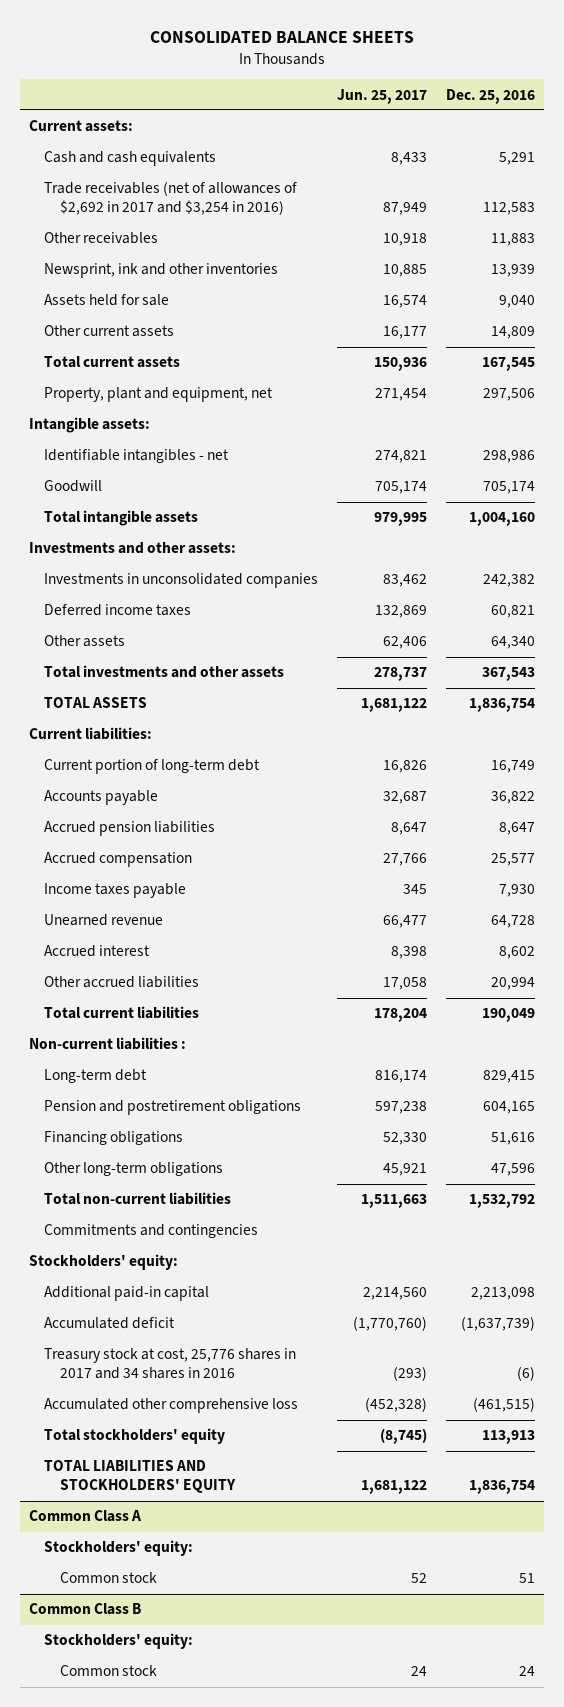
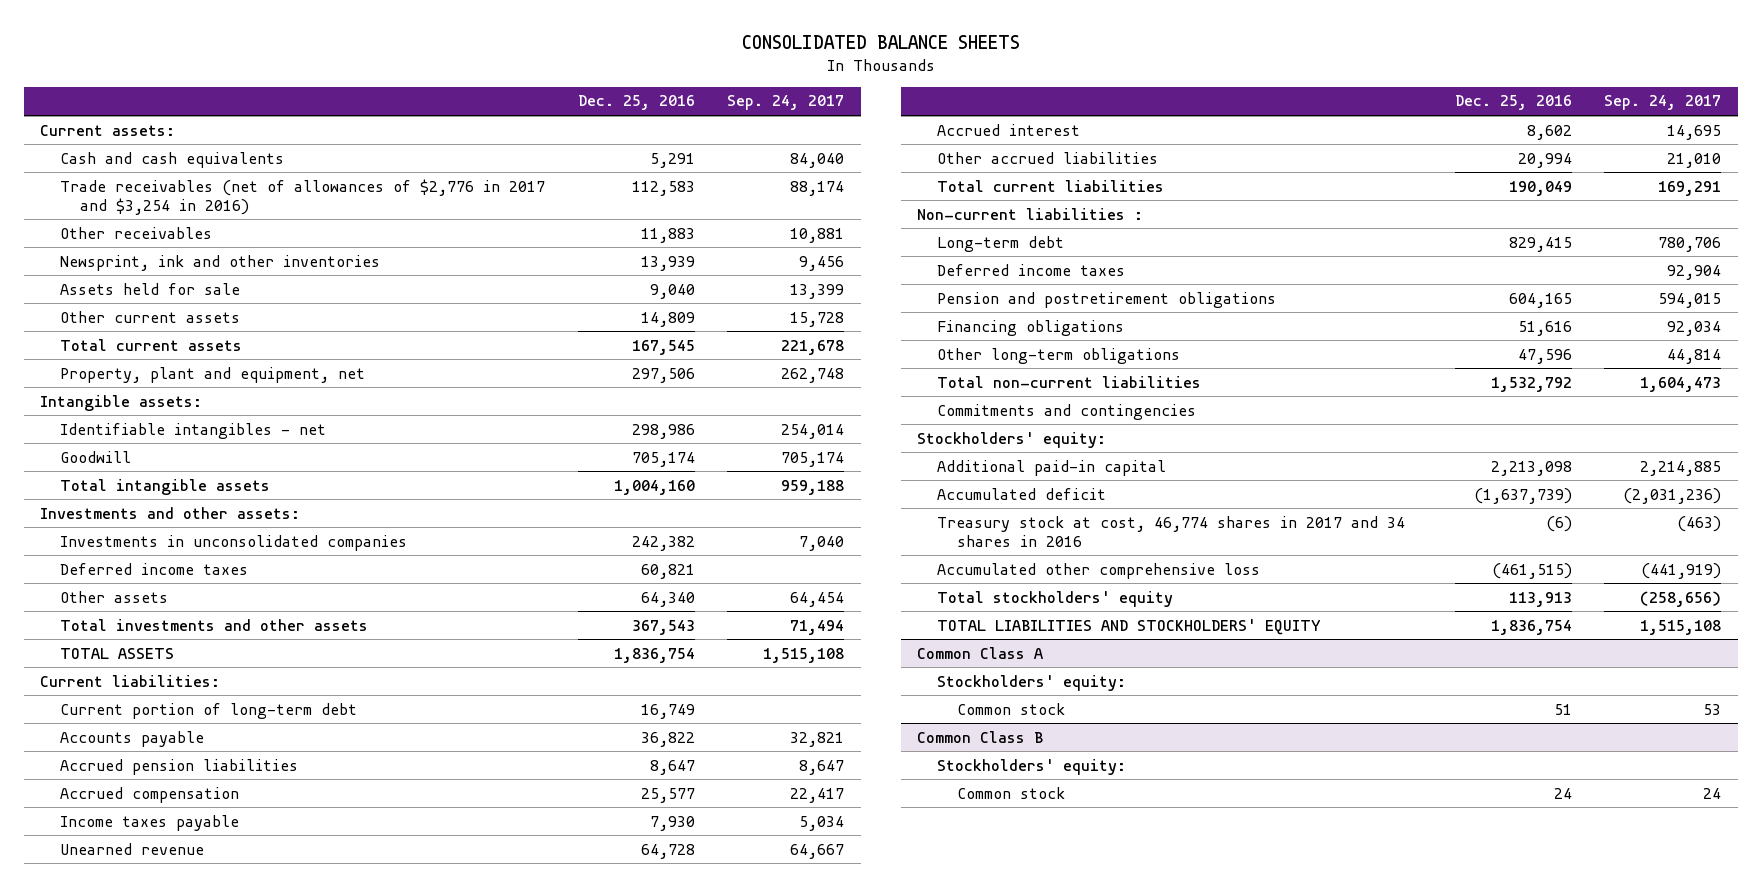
[337,88,428,104] Jun. 25, 2017 -> none
none -> [727,95,845,111] Sep. 24, 2017
[44,181,298,216] Trade receivables (net of allowances of $2,692 in 2017 and $3,254 in 2016) -> [60,178,546,215] Trade receivables (net of allowances of $2,776 in 2017 and $3,254 in 2016)
none -> [937,263,1126,276] Deferred income taxes
[44,1348,297,1380] Treasury stock at cost, 25,776 shares in 2017 and 34 shares in 2016 -> [937,515,1406,547] Treasury stock at cost, 46,774 shares in 2017 and 34 shares in 2016

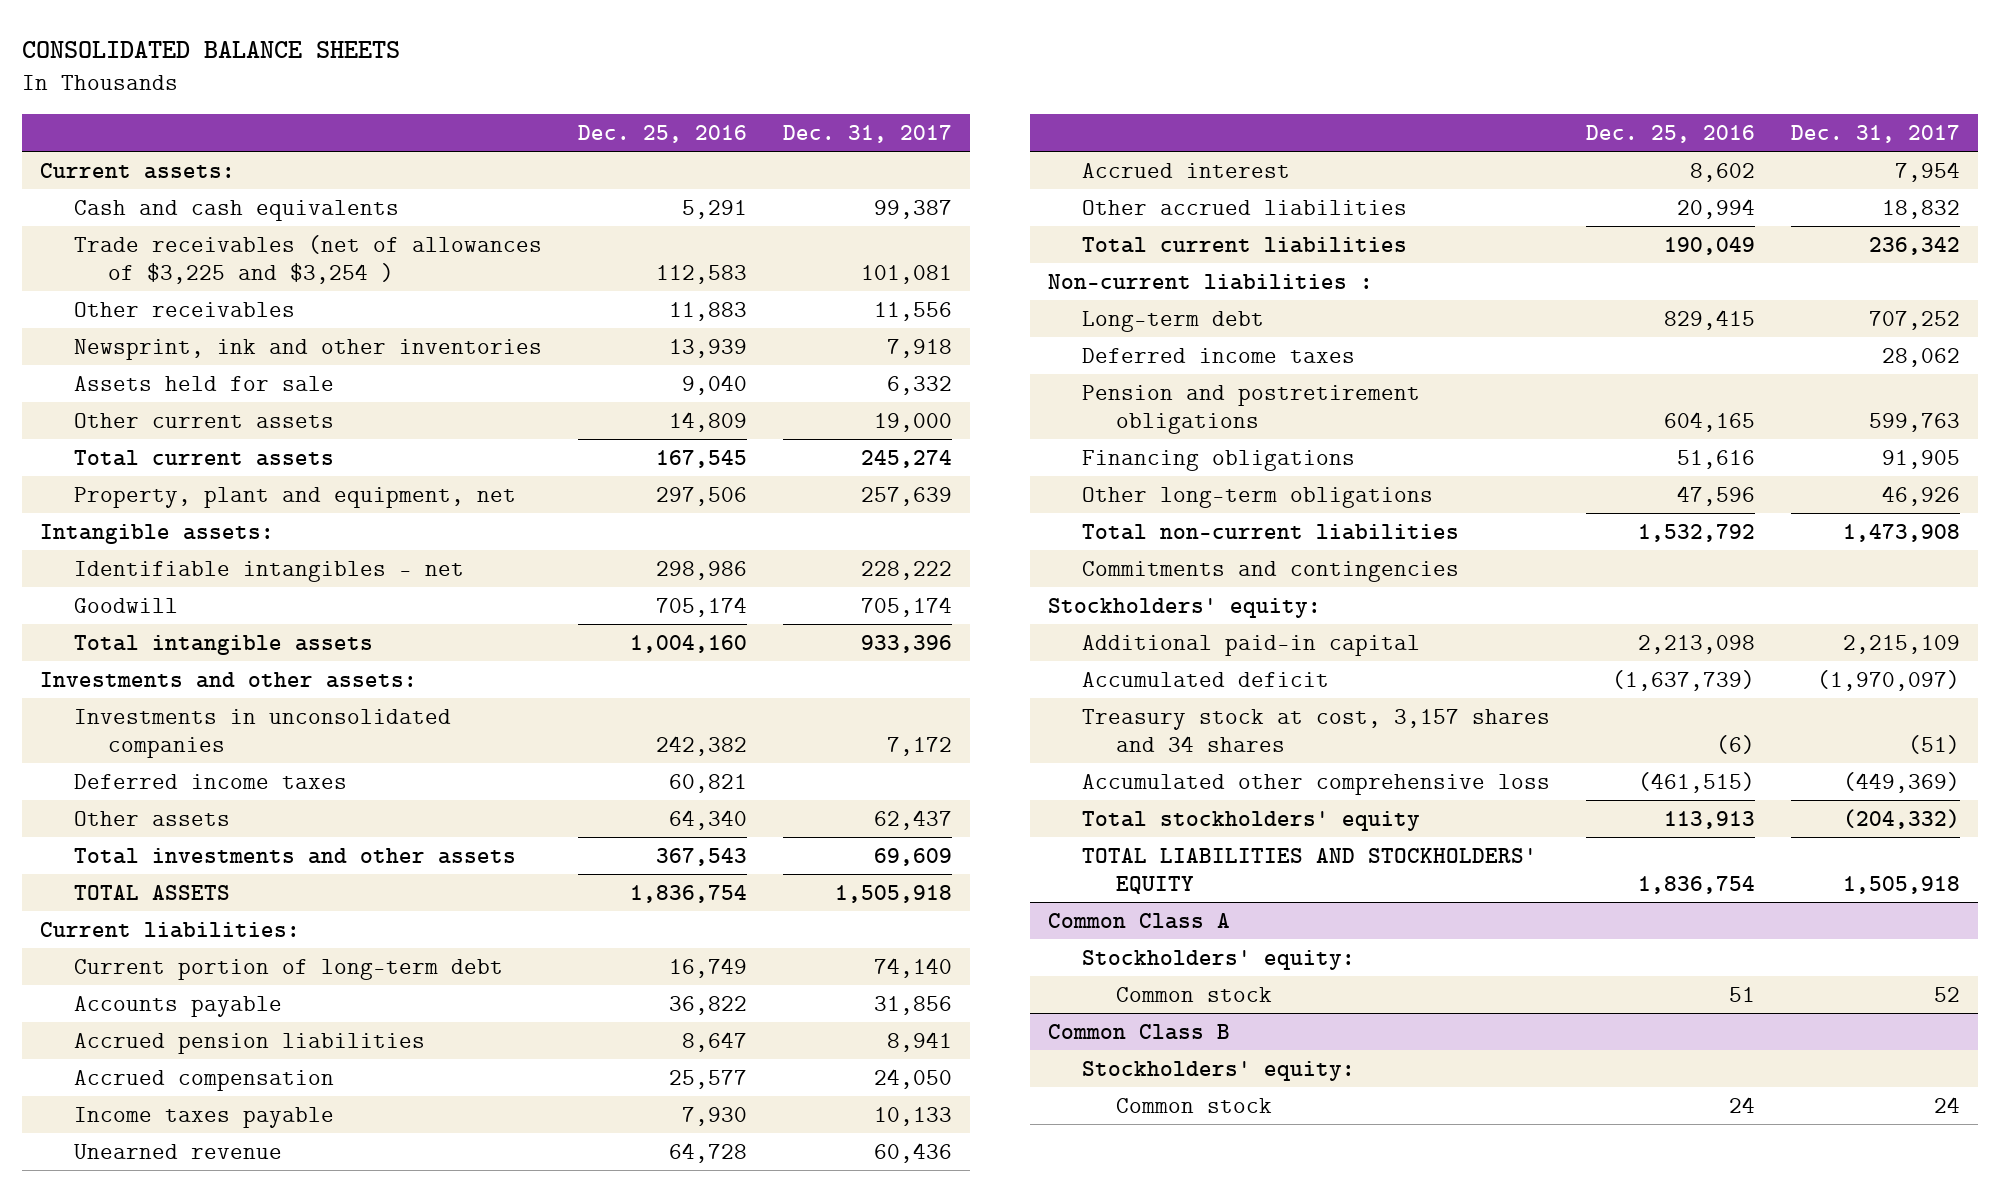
[727,95,845,111] Sep. 24, 2017 -> none
none -> [783,124,953,143] Dec. 31, 2017
[60,178,546,215] Trade receivables (net of allowances of $2,776 in 2017 and $3,254 in 2016) -> [73,234,542,284] Trade receivables (net of allowances of $3,225 and $3,254 )
[937,515,1406,547] Treasury stock at cost, 46,774 shares in 2017 and 34 shares in 2016 -> [1081,708,1550,752] Treasury stock at cost, 3,157 shares and 34 shares

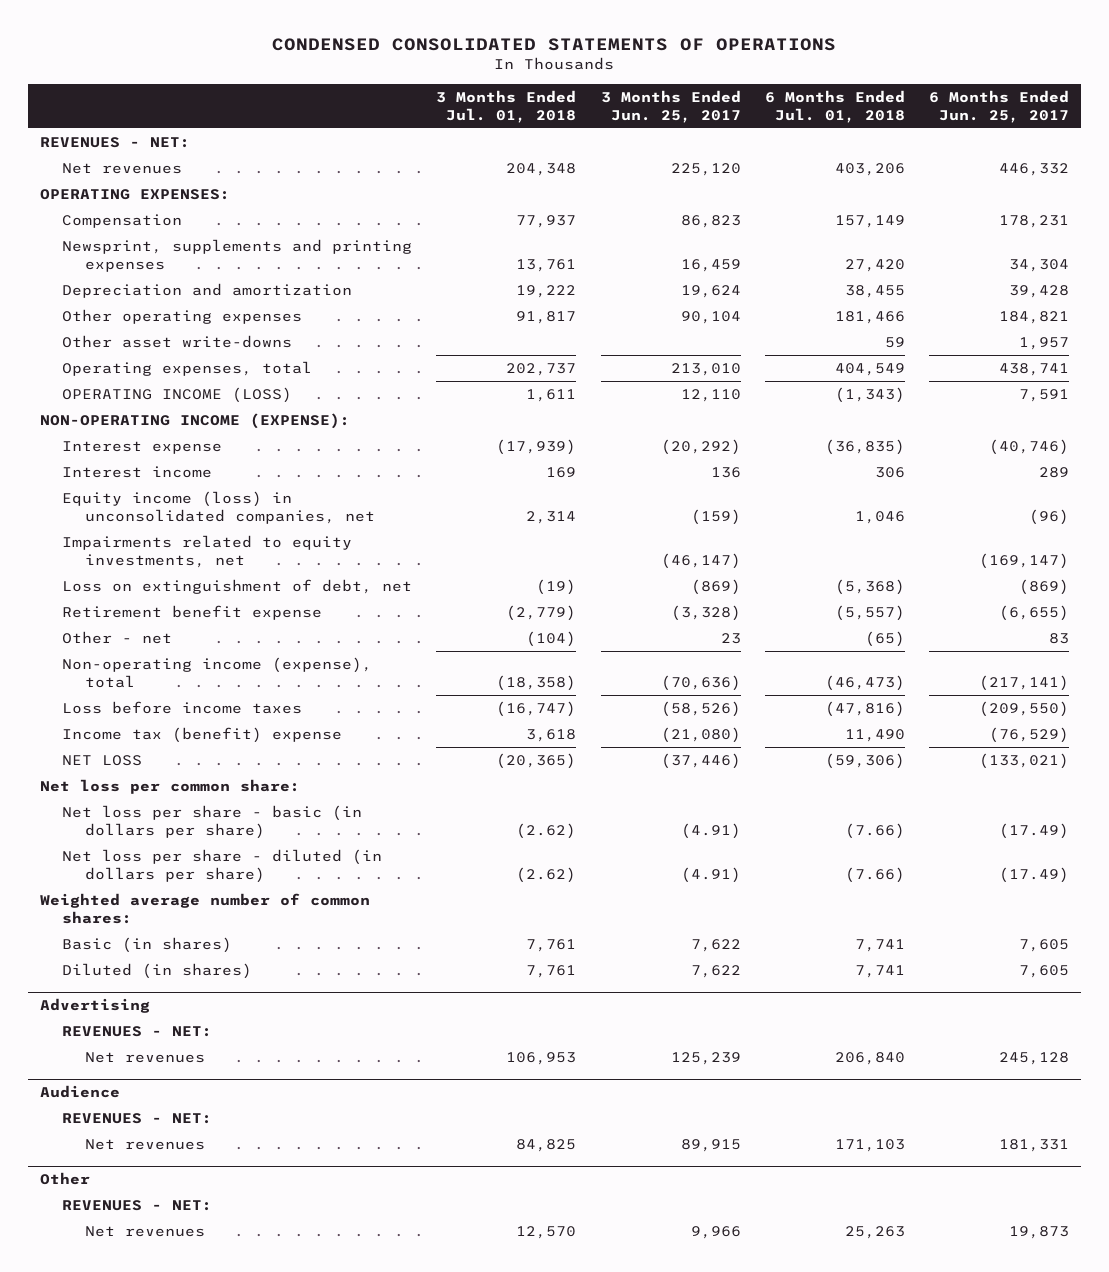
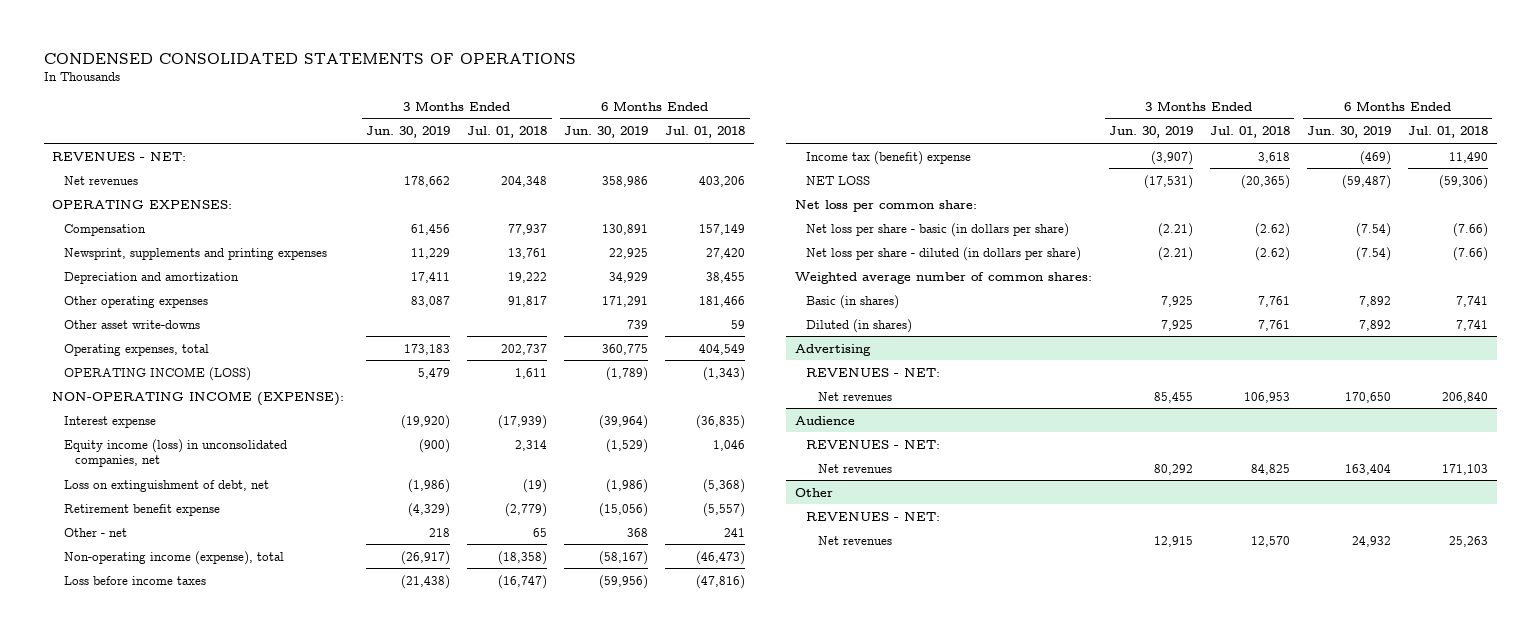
[600,89,741,123] 3 Months Ended Jun. 25, 2017 -> none
[928,89,1069,123] 6 Months Ended Jun. 25, 2017 -> none
none -> [366,126,451,139] Jun. 30, 2019
none -> [564,126,649,139] Jun. 30, 2019
[62,465,213,478] Interest income -> none
[62,534,353,568] Impairments related to equity investments, net -> none
[526,630,577,647] (104) -> [533,527,548,537] 65
[864,630,905,647] (65) -> [724,527,746,537] 241

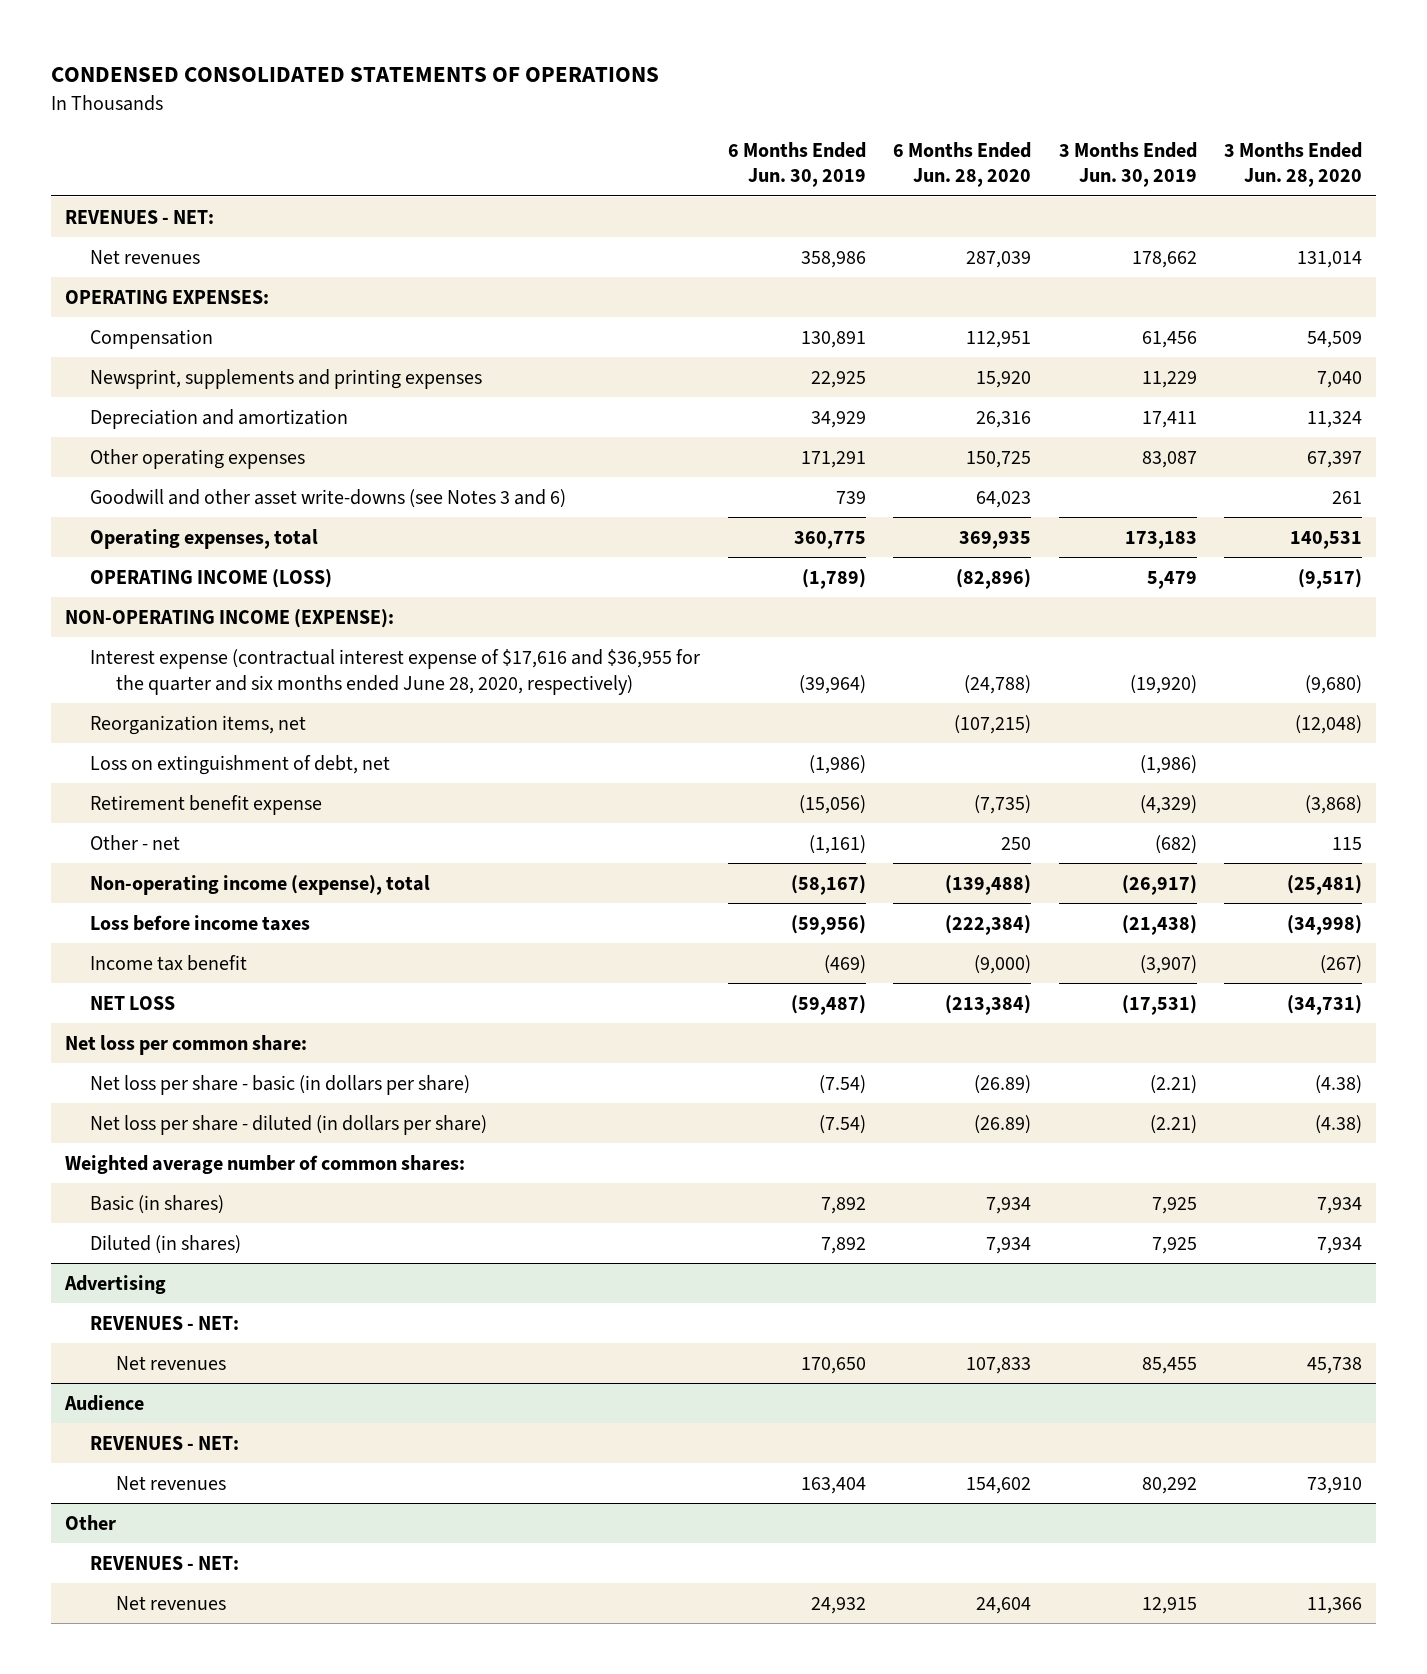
[467,126,548,139] Jul. 01, 2018 -> none
[665,126,746,139] Jul. 01, 2018 -> none
none -> [893,141,1032,188] 6 Months Ended Jun. 28, 2020
none -> [1223,141,1362,188] 3 Months Ended Jun. 28, 2020
[63,319,200,329] Other asset write-downs -> [90,488,567,508] Goodwill and other asset write-downs (see Notes 3 and 6)
[63,438,287,468] Equity income (loss) in unconsolidated companies, net -> none
[63,415,156,428] Interest expense -> [90,648,701,695] Interest expense (contractual interest expense of $17,616 and $36,955 for the quarter and six months ended June 28, 2020, respectively)
none -> [90,714,307,735] Reorganization items, net
[429,527,451,537] 218 -> [1154,834,1197,854] (682)
[627,527,649,537] 368 -> [808,834,866,854] (1,161)
[806,150,972,165] Income tax (benefit) expense -> [90,954,248,971] Income tax benefit

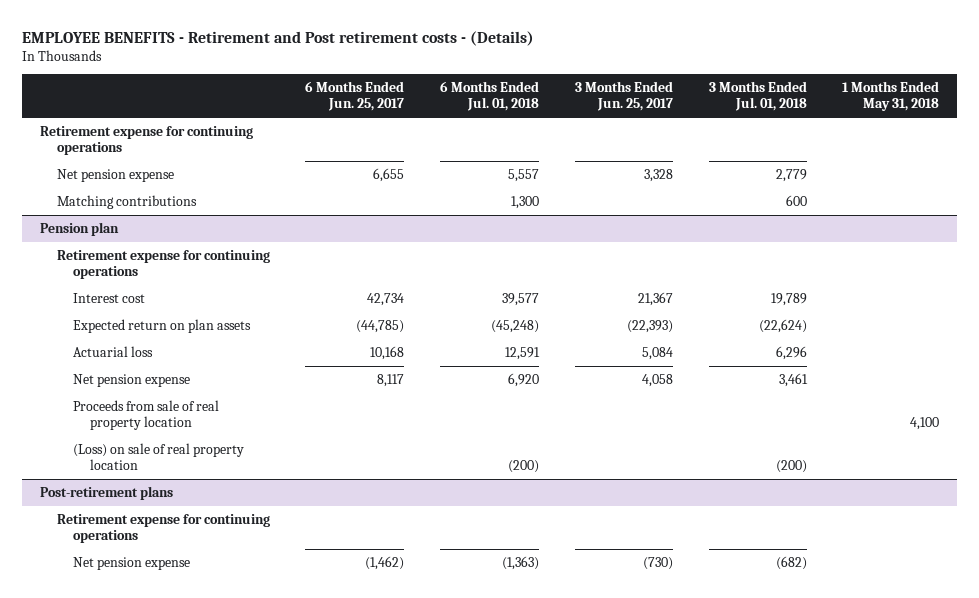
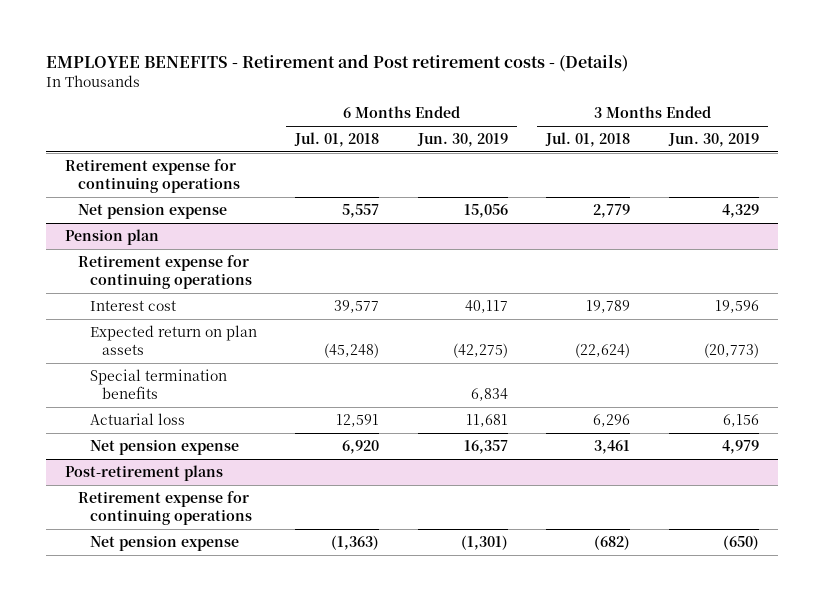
[305,81,405,112] 6 Months Ended Jun. 25, 2017 -> none
[574,81,673,112] 3 Months Ended Jun. 25, 2017 -> none
[842,81,940,112] 1 Months Ended May 31, 2018 -> none
none -> [416,133,508,148] Jun. 30, 2019
none -> [667,133,759,148] Jun. 30, 2019
[56,194,197,209] Matching contributions -> none
none -> [90,368,228,399] Special termination benefits
[73,399,220,430] Proceeds from sale of real property location -> none
[73,442,245,470] (Loss) on sale of real property location -> none

